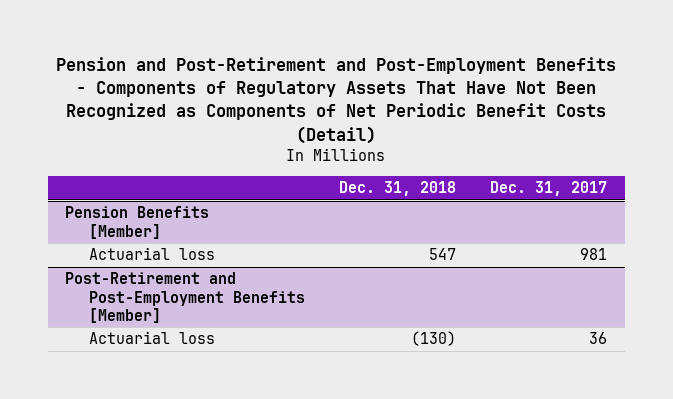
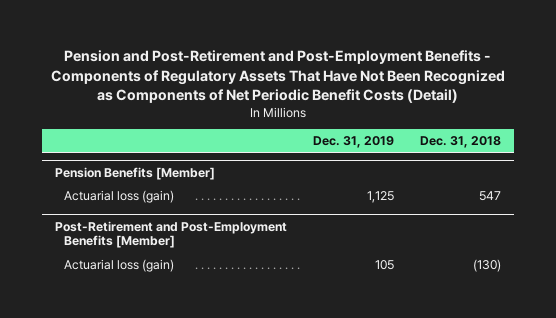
[490,181,608,197] Dec. 31, 2017 -> none
none -> [313,136,395,149] Dec. 31, 2019
[88,247,215,261] Actuarial loss -> [64,190,175,204] Actuarial loss (gain)
[88,331,215,345] Actuarial loss -> [64,259,175,273] Actuarial loss (gain)

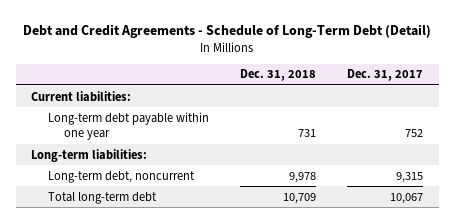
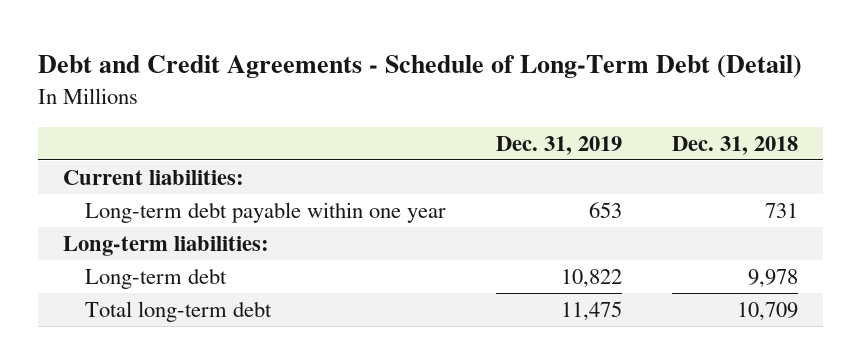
[347,69,424,82] Dec. 31, 2017 -> none
none -> [495,135,622,155] Dec. 31, 2019
[47,170,195,183] Long-term debt, noncurrent -> [84,268,227,290] Long-term debt

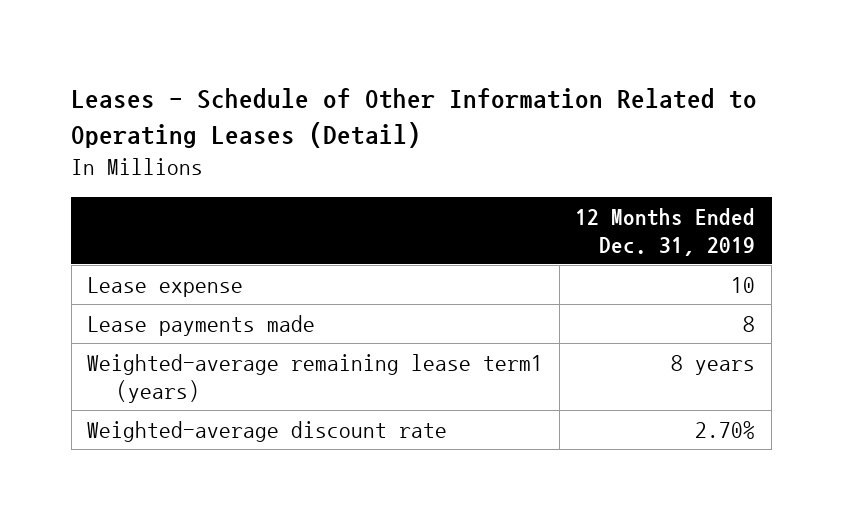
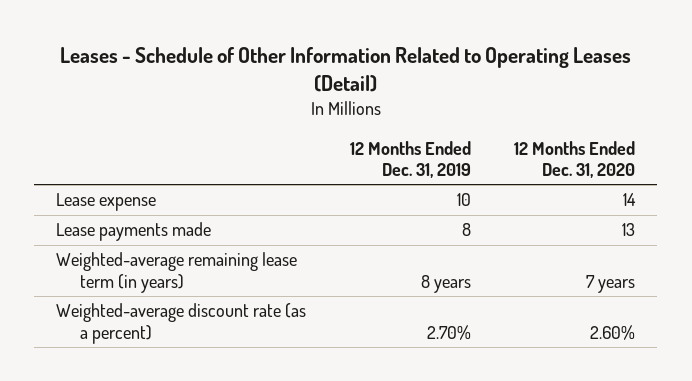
none -> [514,140,636,178] 12 Months Ended Dec. 31, 2020
[87,353,544,403] Weighted-average remaining lease term1 (years) -> [56,252,298,293] Weighted-average remaining lease term (in years)
[87,420,448,442] Weighted-average discount rate -> [56,303,307,344] Weighted-average discount rate (as a percent)

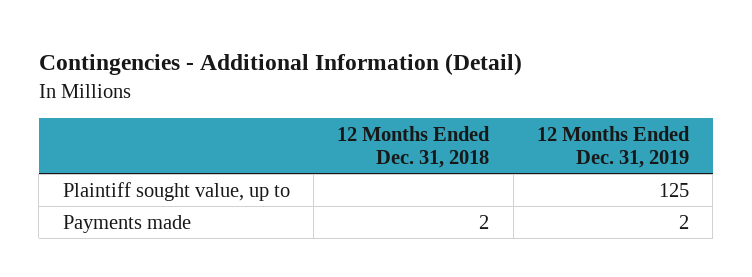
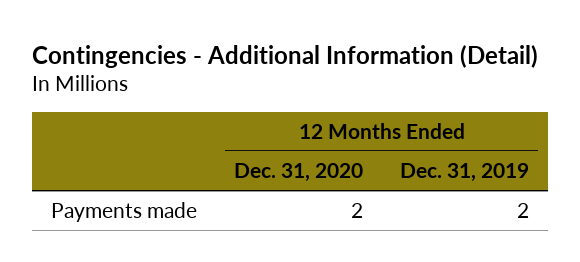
[337,125,491,168] 12 Months Ended Dec. 31, 2018 -> none
none -> [234,162,364,182] Dec. 31, 2020
[62,181,290,201] Plaintiff sought value, up to -> none

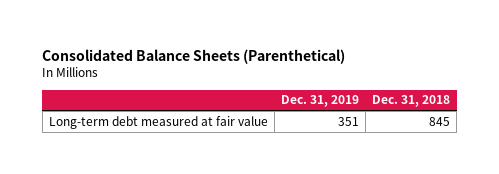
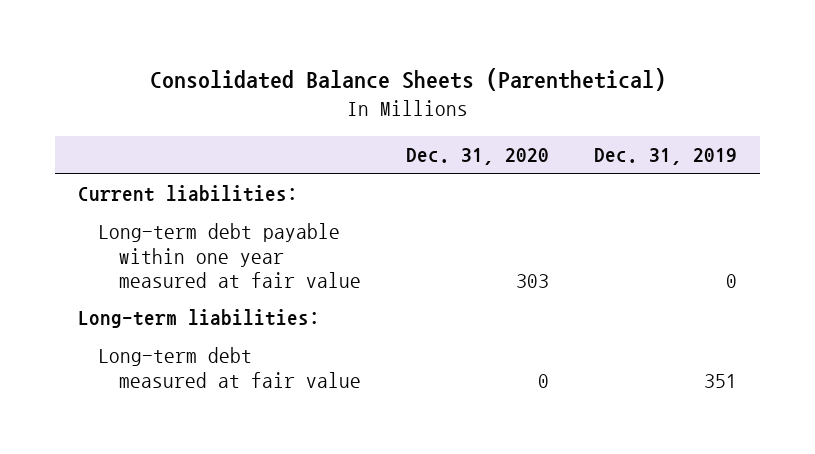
[372,95,451,108] Dec. 31, 2018 -> none
none -> [406,148,550,166] Dec. 31, 2020
none -> [77,185,298,203] Current liabilities:
none -> [98,223,362,289] Long-term debt payable within one year measured at fair value
none -> [77,309,320,329] Long-term liabilities:

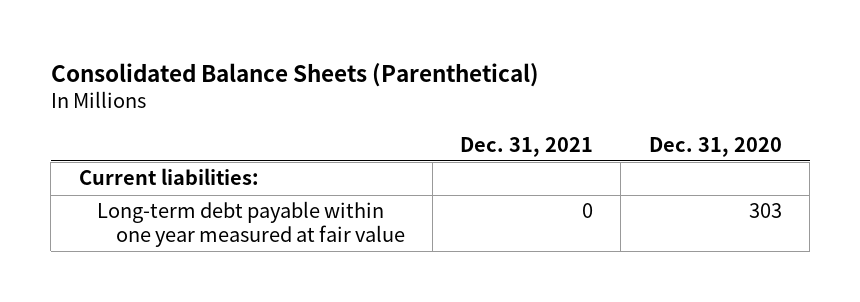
[594,148,738,166] Dec. 31, 2019 -> none
none -> [460,136,594,157] Dec. 31, 2021
[77,309,320,329] Long-term liabilities: -> none
[98,347,362,388] Long-term debt measured at fair value -> none

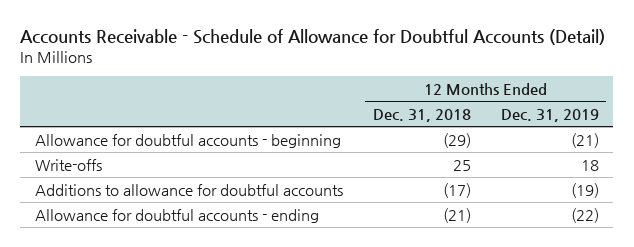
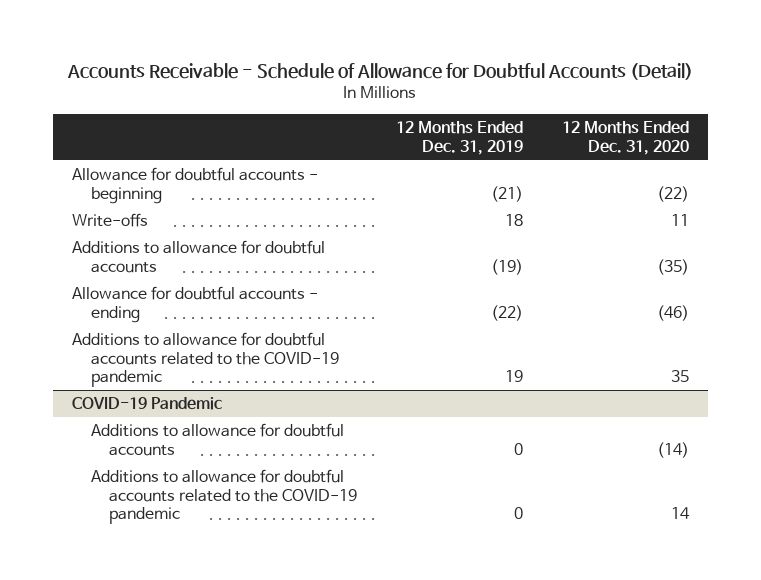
[372,108,471,122] Dec. 31, 2018 -> none
none -> [561,121,689,155] 12 Months Ended Dec. 31, 2020
none -> [72,332,339,388] Additions to allowance for doubtful accounts related to the COVID-19 pandemic
none -> [72,397,223,411] COVID-19 Pandemic
none -> [90,423,344,456] Additions to allowance for doubtful accounts
none -> [90,469,357,525] Additions to allowance for doubtful accounts related to the COVID-19 pandemic

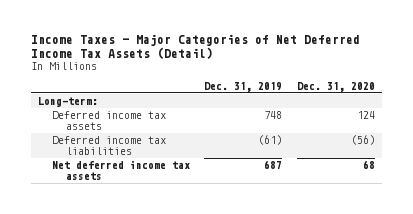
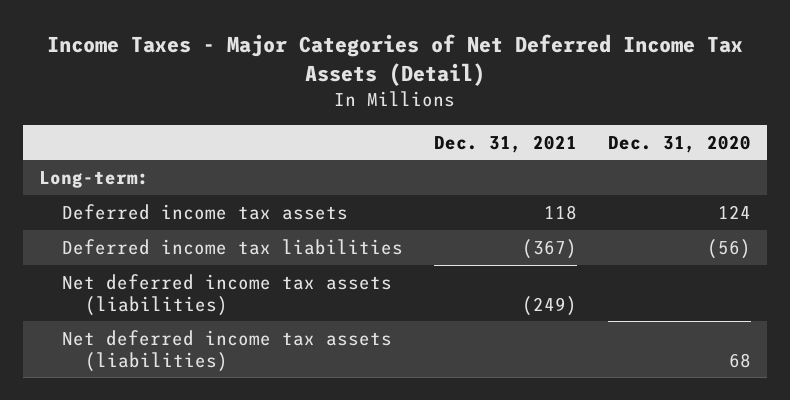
[204,81,283,92] Dec. 31, 2019 -> none
none -> [434,134,578,153] Dec. 31, 2021
none -> [61,273,392,316] Net deferred income tax assets (liabilities)
[51,160,190,180] Net deferred income tax assets -> [61,329,392,372] Net deferred income tax assets (liabilities)

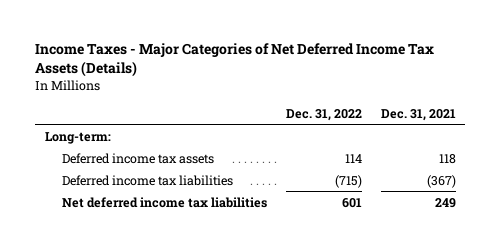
[47,34,744,87] Income Taxes - Major Categories of Net Deferred Income Tax Assets (Detail) -> [35,43,435,78] Income Taxes - Major Categories of Net Deferred Income Tax Assets (Details)
[608,134,752,153] Dec. 31, 2020 -> none
none -> [285,108,362,121] Dec. 31, 2022
[61,329,392,372] Net deferred income tax assets (liabilities) -> none
[61,273,392,316] Net deferred income tax assets (liabilities) -> [62,196,268,208] Net deferred income tax liabilities
[522,295,578,316] (249) -> [434,197,456,208] 249

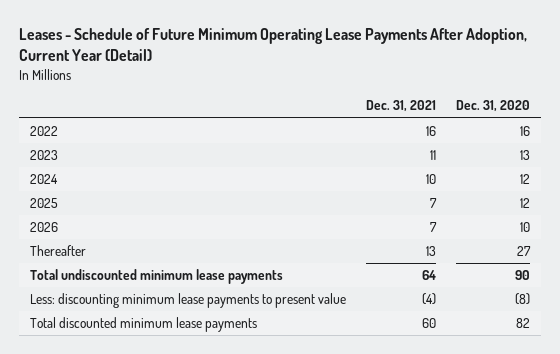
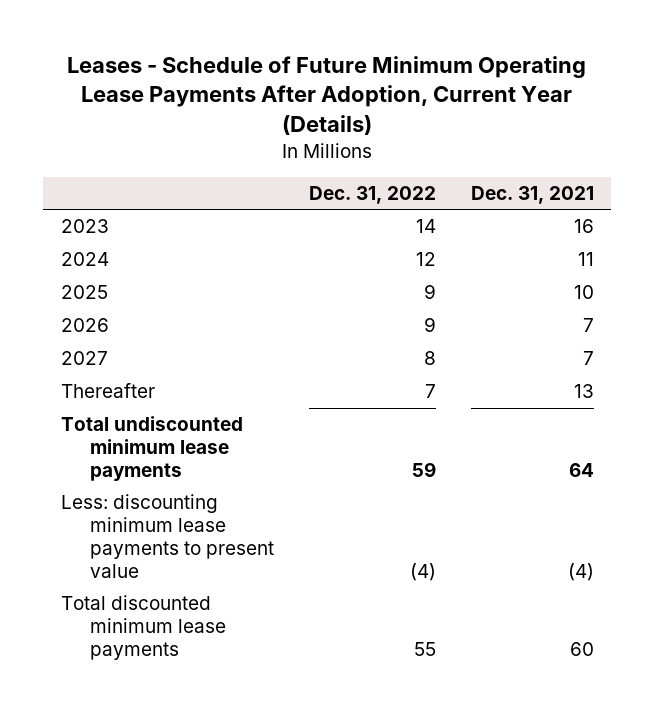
[19,28,528,62] Leases - Schedule of Future Minimum Operating Lease Payments After Adoption, Current Year (Detail) -> [67,55,587,135] Leases - Schedule of Future Minimum Operating Lease Payments After Adoption, Current Year (Details)
[456,100,531,113] Dec. 31, 2020 -> none
none -> [308,185,436,204] Dec. 31, 2022
[29,198,58,209] 2025 -> none
[29,126,58,137] 2022 -> [60,219,109,234] 2023
[29,150,58,161] 2023 -> [60,252,109,267] 2024
[29,174,58,185] 2024 -> [60,285,108,300] 2025
none -> [60,351,108,366] 2027

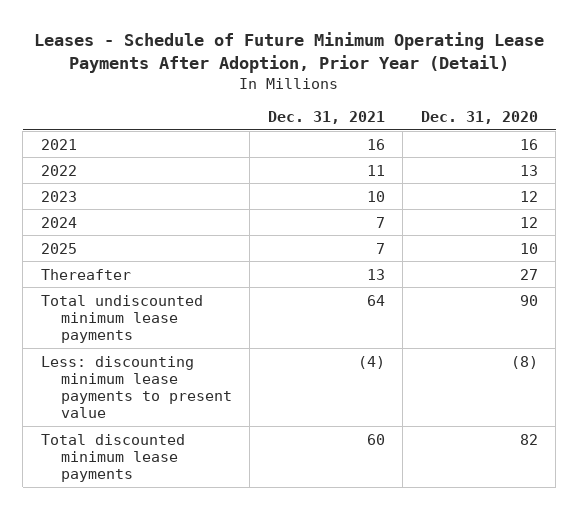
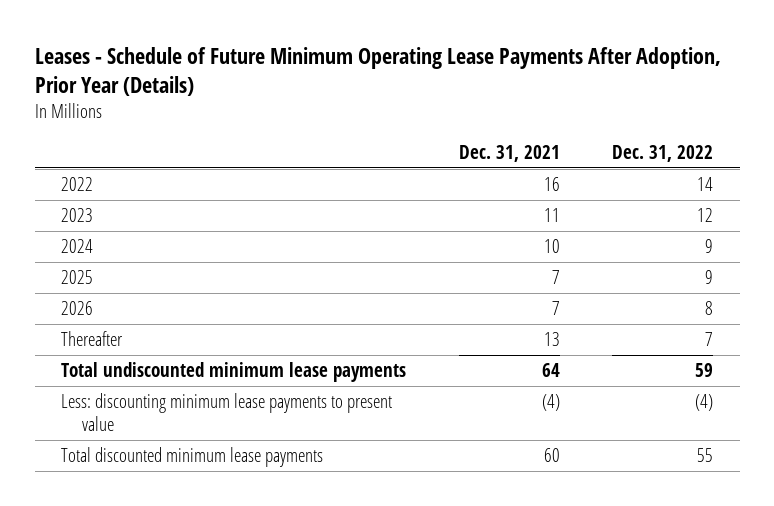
[34,31,545,73] Leases - Schedule of Future Minimum Operating Lease Payments After Adoption, Prior Year (Detail) -> [34,46,721,96] Leases - Schedule of Future Minimum Operating Lease Payments After Adoption, Prior Year (Details)
[420,111,538,125] Dec. 31, 2020 -> none
none -> [612,144,714,162] Dec. 31, 2022
[40,216,77,228] 2024 -> none
[40,138,77,150] 2021 -> [60,177,93,192] 2022
[40,164,77,176] 2022 -> [60,208,93,223] 2023
[40,190,77,202] 2023 -> [60,239,93,254] 2024
none -> [60,301,93,316] 2026

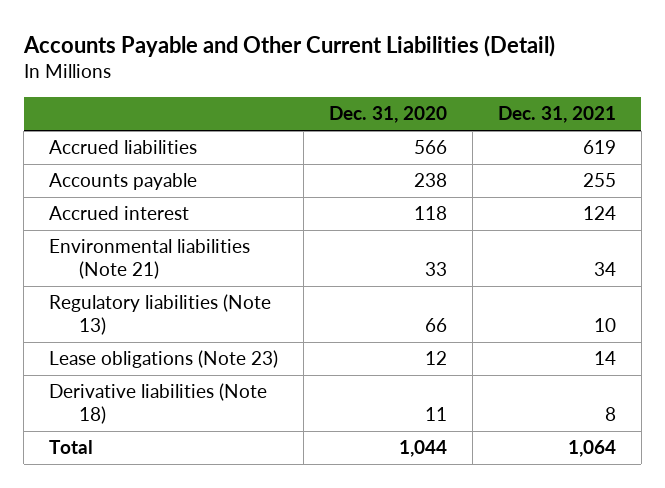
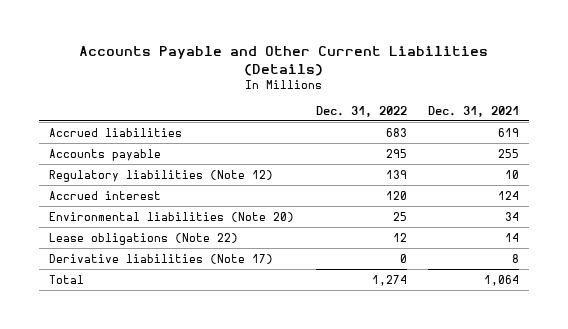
[22,34,555,57] Accounts Payable and Other Current Liabilities (Detail) -> [79,46,489,76] Accounts Payable and Other Current Liabilities (Details)
[329,106,448,124] Dec. 31, 2020 -> none
none -> [315,105,407,117] Dec. 31, 2022
none -> [49,169,274,182] Regulatory liabilities (Note 12)
[49,294,272,336] Regulatory liabilities (Note 13) -> none
[49,239,251,280] Environmental liabilities (Note 21) -> [49,211,295,222] Environmental liabilities (Note 20)
[49,350,279,369] Lease obligations (Note 23) -> [49,232,239,245] Lease obligations (Note 22)
[49,383,268,425] Derivative liabilities (Note 18) -> [49,253,274,264] Derivative liabilities (Note 17)

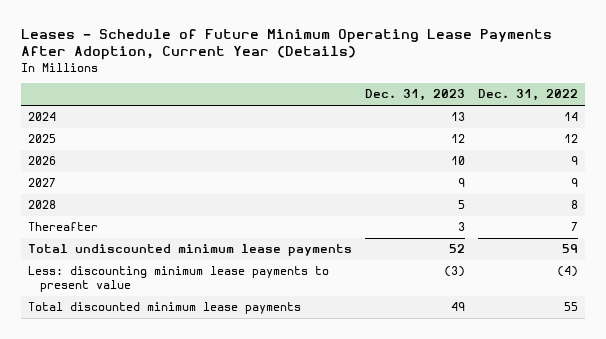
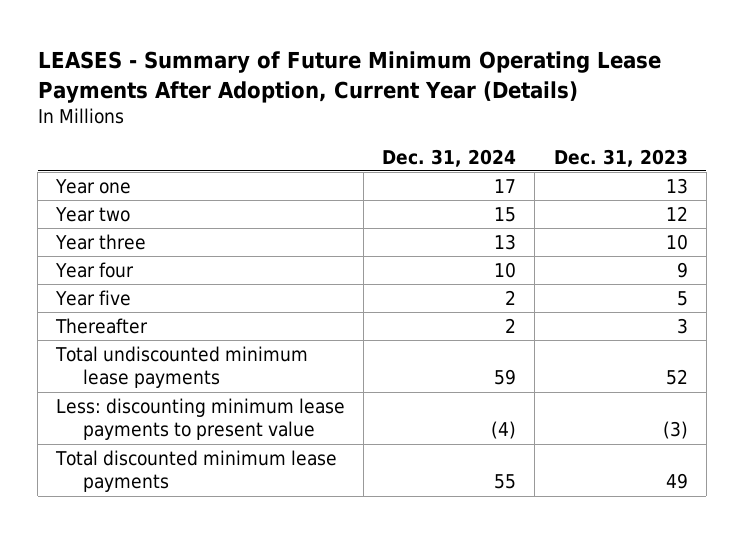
[20,28,552,61] Leases - Schedule of Future Minimum Operating Lease Payments After Adoption, Current Year (Details) -> [37,50,661,103] LEASES - Summary of Future Minimum Operating Lease Payments After Adoption, Current Year (Details)
[478,89,579,102] Dec. 31, 2022 -> none
none -> [382,148,517,167] Dec. 31, 2024
[27,112,56,122] 2024 -> [55,179,132,195] Year one
[27,134,56,144] 2025 -> [55,207,131,223] Year two
[27,156,56,166] 2026 -> [55,234,147,251] Year three
[27,178,56,188] 2027 -> [55,262,135,279] Year four
[27,200,56,210] 2028 -> [55,290,132,307] Year five

